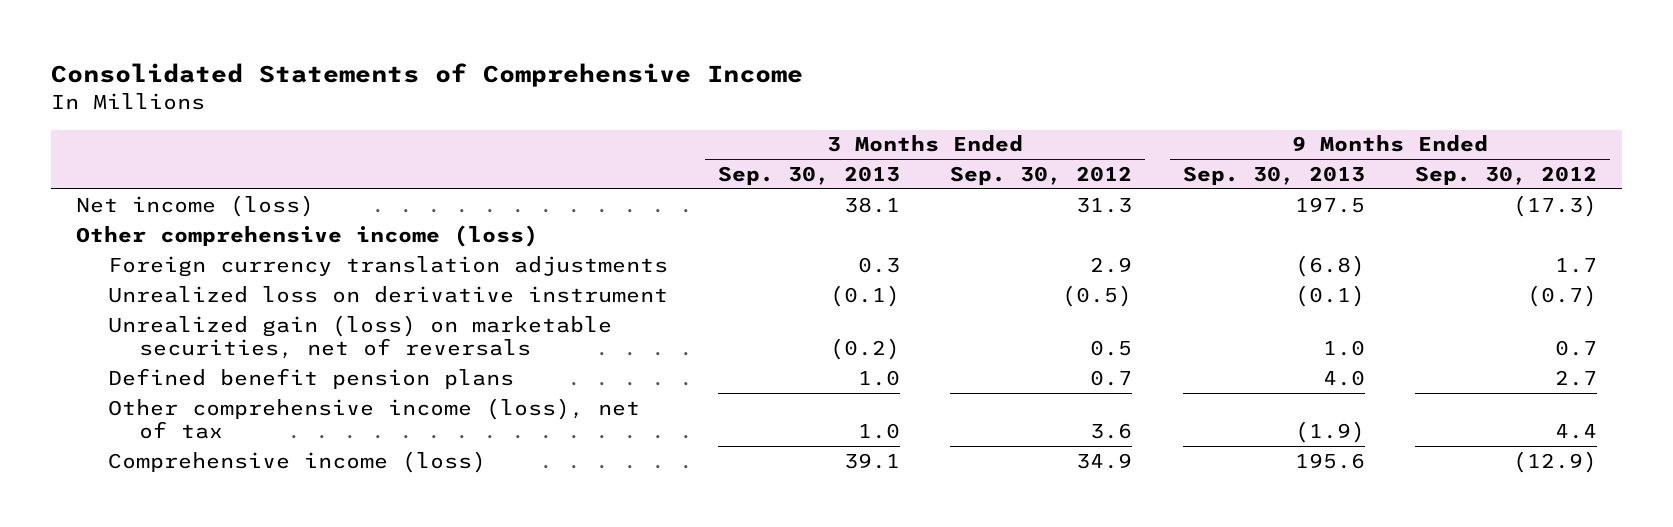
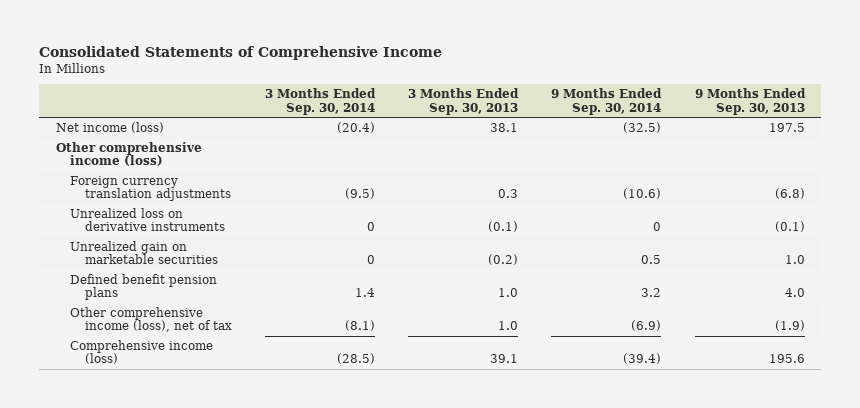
[950,166,1133,186] Sep. 30, 2012 -> none
[1414,166,1597,186] Sep. 30, 2012 -> none
none -> [264,88,376,115] 3 Months Ended Sep. 30, 2014
none -> [551,88,663,115] 9 Months Ended Sep. 30, 2014
[107,285,668,303] Unrealized loss on derivative instrument -> [70,208,225,232] Unrealized loss on derivative instruments
[107,314,612,360] Unrealized gain (loss) on marketable securities, net of reversals -> [70,241,218,265] Unrealized gain on marketable securities

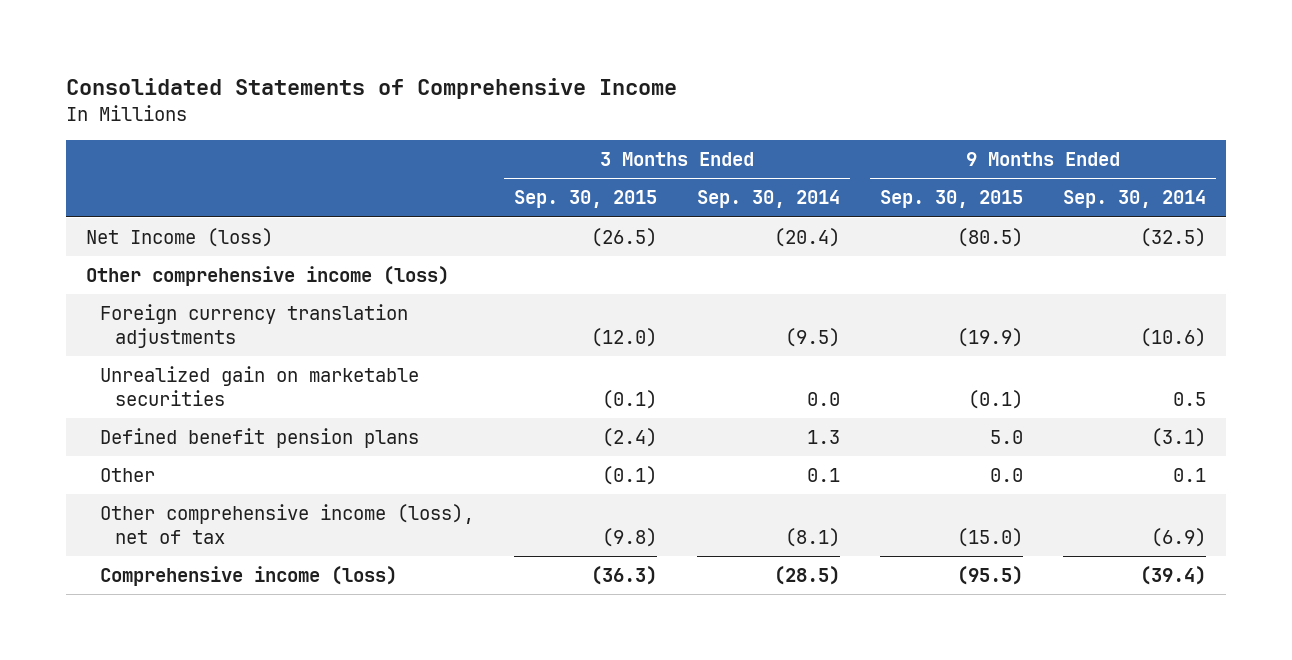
[408,88,520,115] 3 Months Ended Sep. 30, 2013 -> none
[694,88,806,115] 9 Months Ended Sep. 30, 2013 -> none
none -> [514,190,658,209] Sep. 30, 2015
none -> [879,190,1023,209] Sep. 30, 2015
[55,122,164,134] Net income (loss) -> [85,228,273,248] Net Income (loss)
[70,208,225,232] Unrealized loss on derivative instruments -> none
[366,255,375,265] 0 -> [807,391,841,406] 0.0
[354,288,375,298] 1.4 -> [807,430,841,445] 1.3
[641,288,662,298] 3.2 -> [1150,428,1206,448] (3.1)
none -> [100,468,156,483] Other

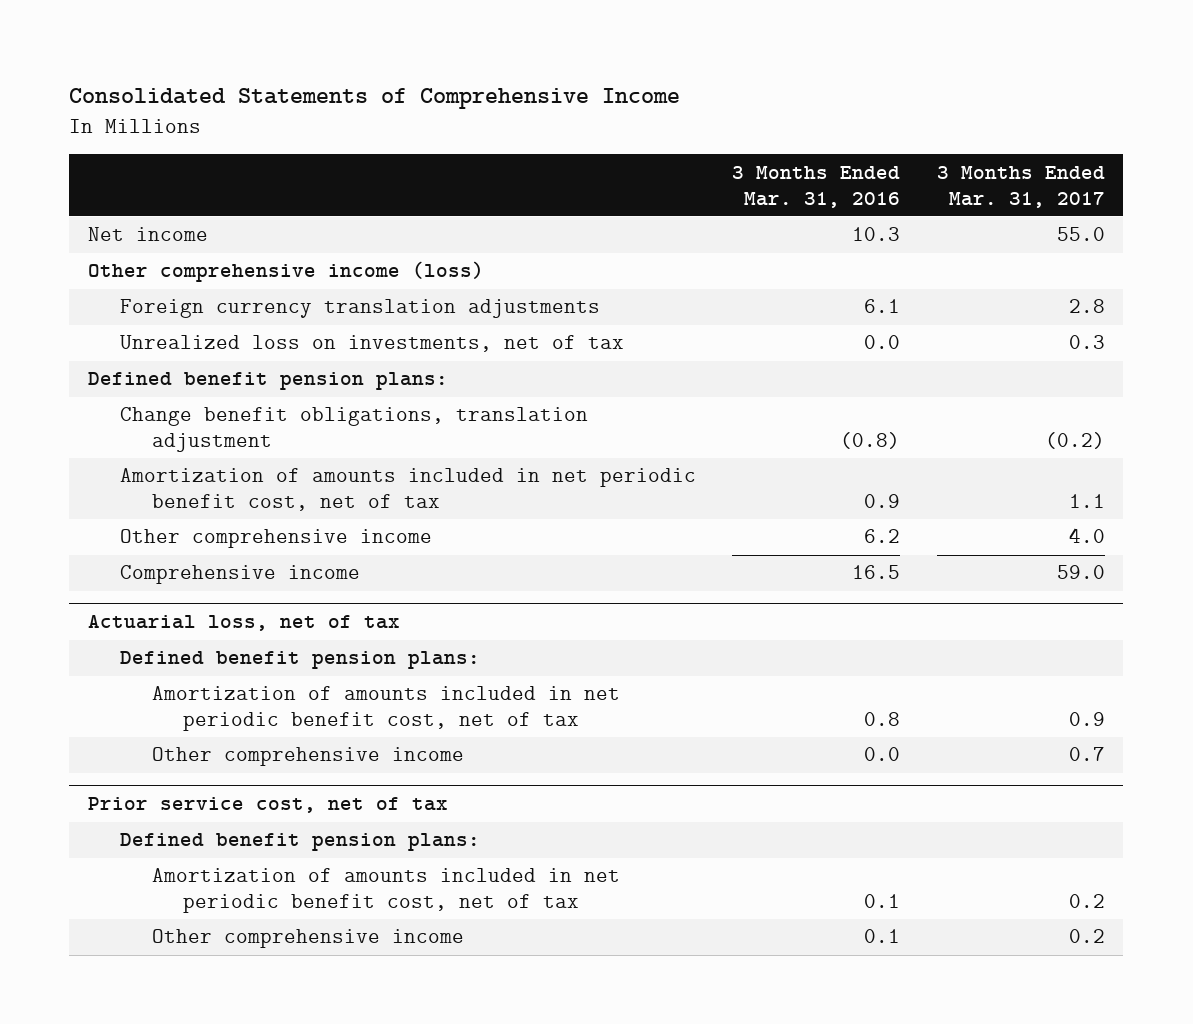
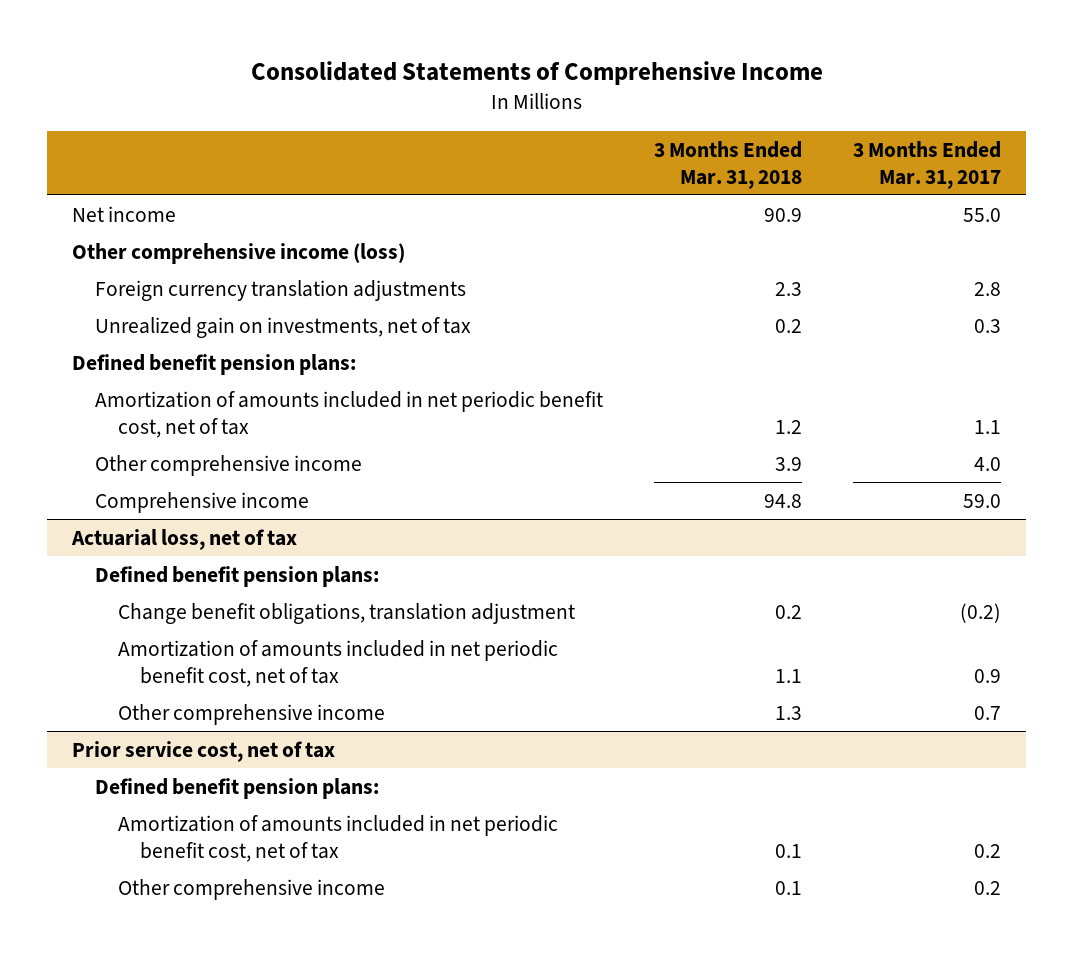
[732,165,901,208] 3 Months Ended Mar. 31, 2016 -> none
none -> [653,140,802,189] 3 Months Ended Mar. 31, 2018
[119,335,624,353] Unrealized loss on investments, net of tax -> [94,316,471,338] Unrealized gain on investments, net of tax
[119,407,588,453] Change benefit obligations, translation adjustment -> none
none -> [117,602,575,624] Change benefit obligations, translation adjustment

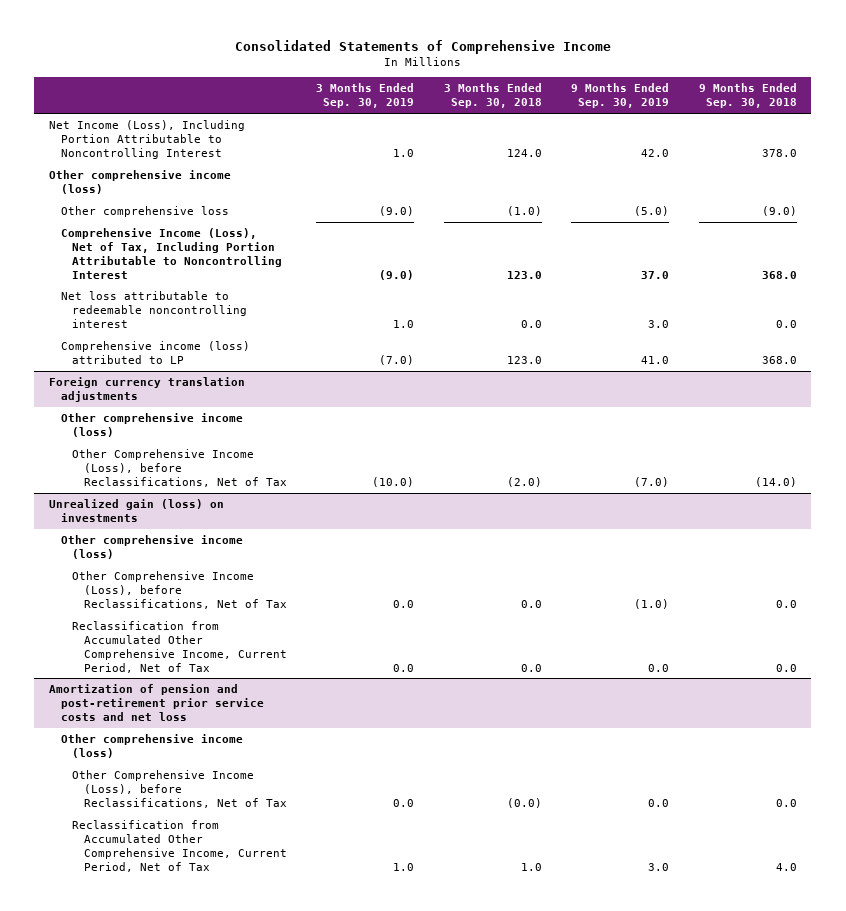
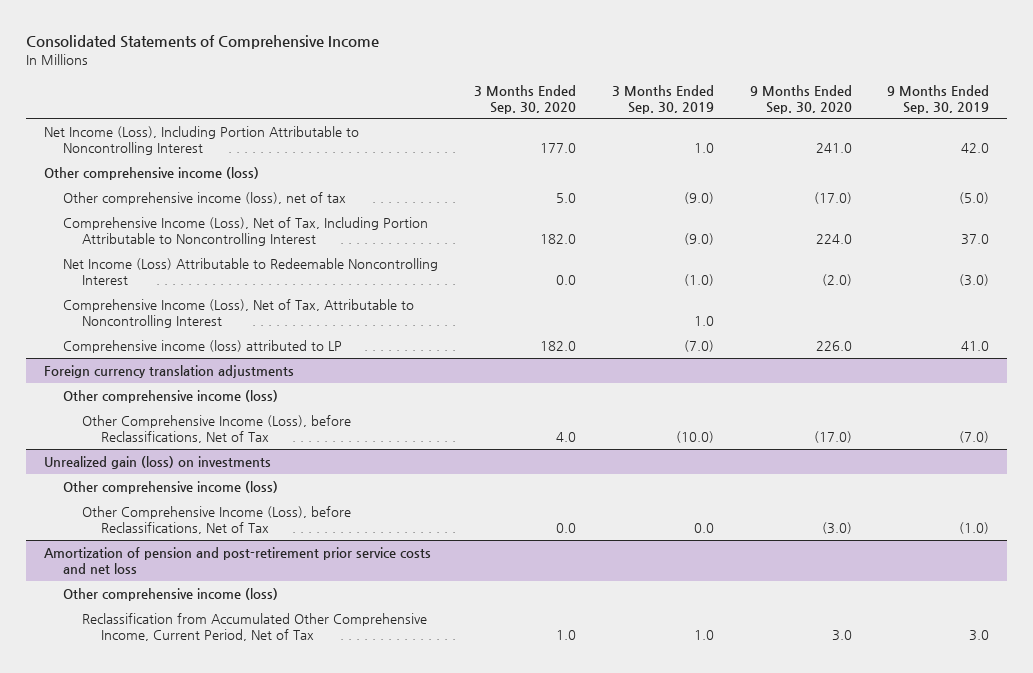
[443,83,542,109] 3 Months Ended Sep. 30, 2018 -> none
[698,83,797,109] 9 Months Ended Sep. 30, 2018 -> none
none -> [473,84,576,114] 3 Months Ended Sep. 30, 2020
none -> [749,84,852,114] 9 Months Ended Sep. 30, 2020
[60,205,229,217] Other comprehensive loss -> [62,192,346,206] Other comprehensive income (loss), net of tax
[60,290,248,328] Net loss attributable to redeemable noncontrolling interest -> [62,258,438,286] Net Income (Loss) Attributable to Redeemable Noncontrolling Interest
[393,319,415,328] 1.0 -> [683,274,714,287] (1.0)
[648,319,670,328] 3.0 -> [959,274,990,287] (3.0)
none -> [62,299,414,329] Comprehensive Income (Loss), Net of Tax, Attributable to Noncontrolling Interest
[72,620,287,673] Reclassification from Accumulated Other Comprehensive Income, Current Period, Net of Tax -> none
[72,769,287,808] Other Comprehensive Income (Loss), before Reclassifications, Net of Tax -> none

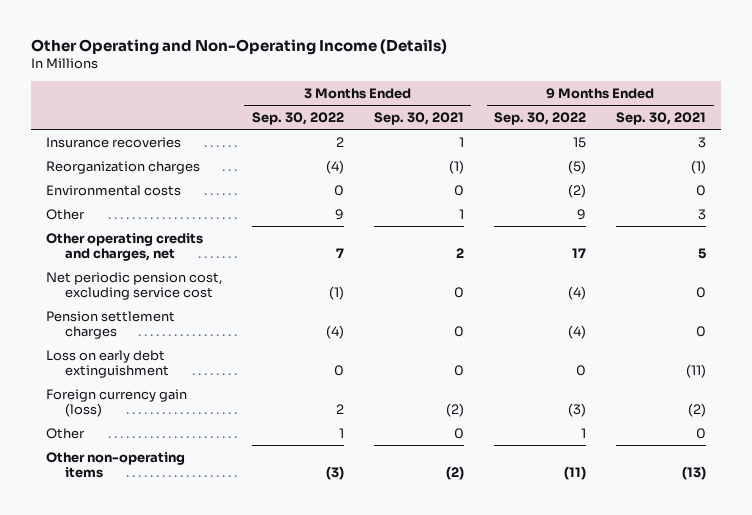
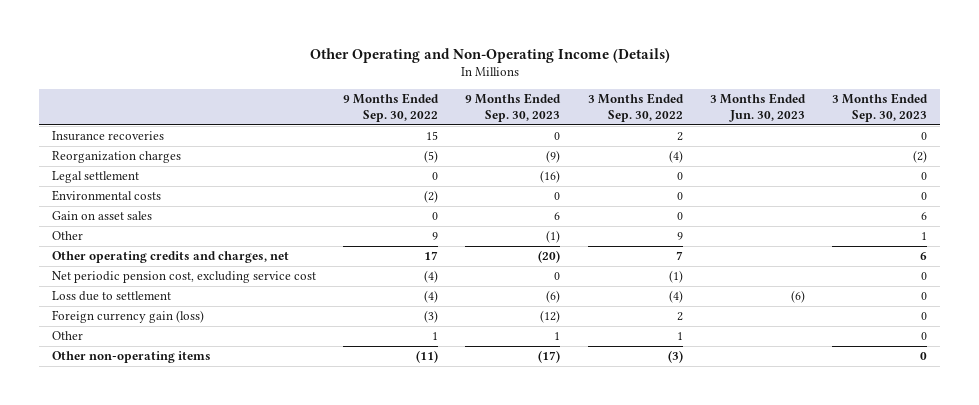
[373,111,464,125] Sep. 30, 2021 -> none
[616,111,707,125] Sep. 30, 2021 -> none
none -> [465,93,562,122] 9 Months Ended Sep. 30, 2023
none -> [709,93,806,122] 3 Months Ended Jun. 30, 2023
none -> [831,93,928,122] 3 Months Ended Sep. 30, 2023
none -> [52,170,140,183] Legal settlement
none -> [52,210,153,220] Gain on asset sales
[45,349,169,378] Loss on early debt extinguishment -> none
[45,310,175,339] Pension settlement charges -> [52,290,172,301] Loss due to settlement

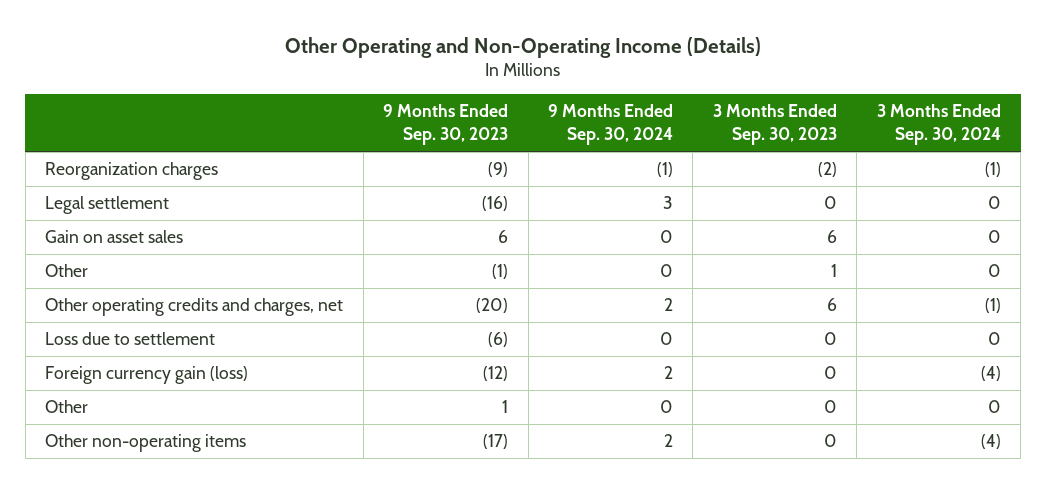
[343,93,440,122] 9 Months Ended Sep. 30, 2022 -> none
[587,93,684,122] 3 Months Ended Sep. 30, 2022 -> none
[709,93,806,122] 3 Months Ended Jun. 30, 2023 -> none
none -> [548,104,674,146] 9 Months Ended Sep. 30, 2024
none -> [876,104,1001,146] 3 Months Ended Sep. 30, 2024
[52,130,165,141] Insurance recoveries -> none
[52,189,162,201] Environmental costs -> none
[52,270,317,283] Net periodic pension cost, excluding service cost -> none

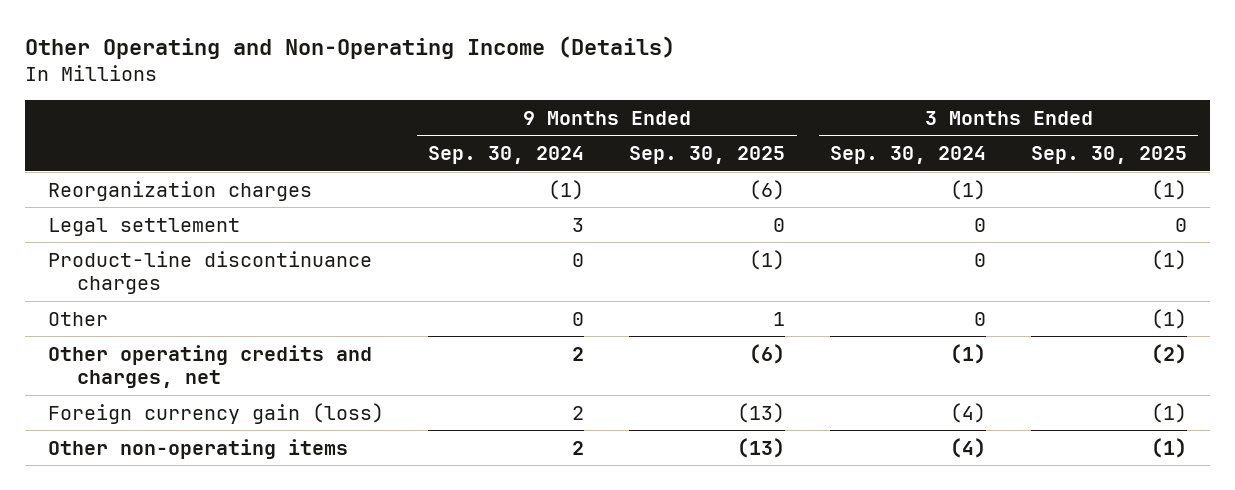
[383,104,509,146] 9 Months Ended Sep. 30, 2023 -> none
[712,104,837,146] 3 Months Ended Sep. 30, 2023 -> none
none -> [629,146,786,165] Sep. 30, 2025
none -> [1031,146,1188,165] Sep. 30, 2025
[45,230,184,244] Gain on asset sales -> none
none -> [47,250,372,295] Product-line discontinuance charges
[45,332,216,346] Loss due to settlement -> none
[45,400,89,414] Other -> none

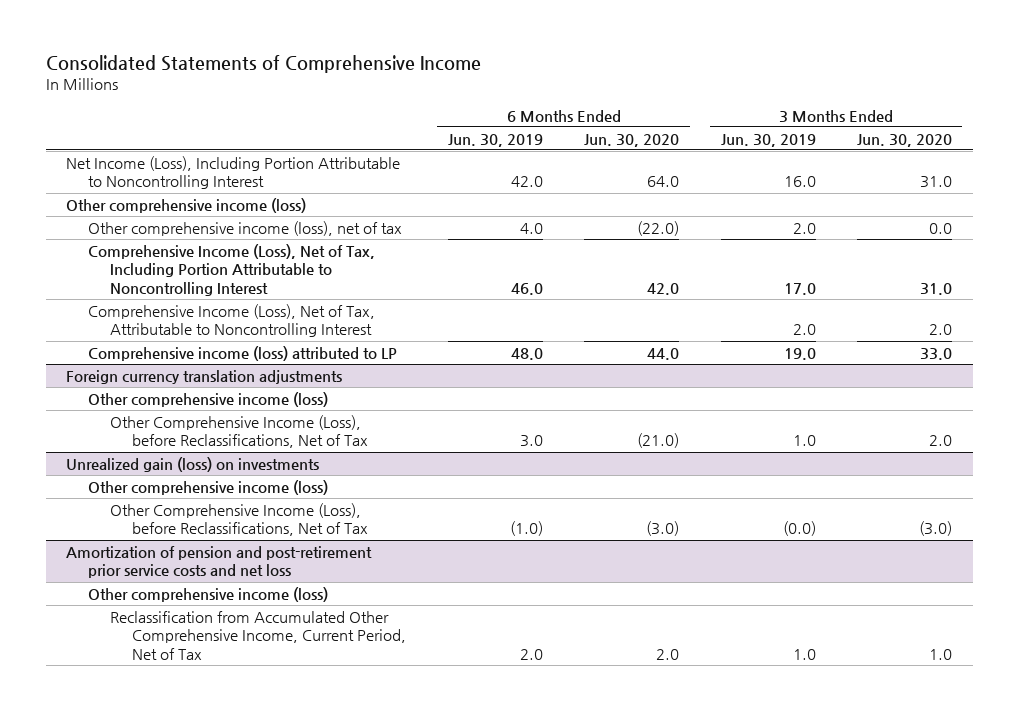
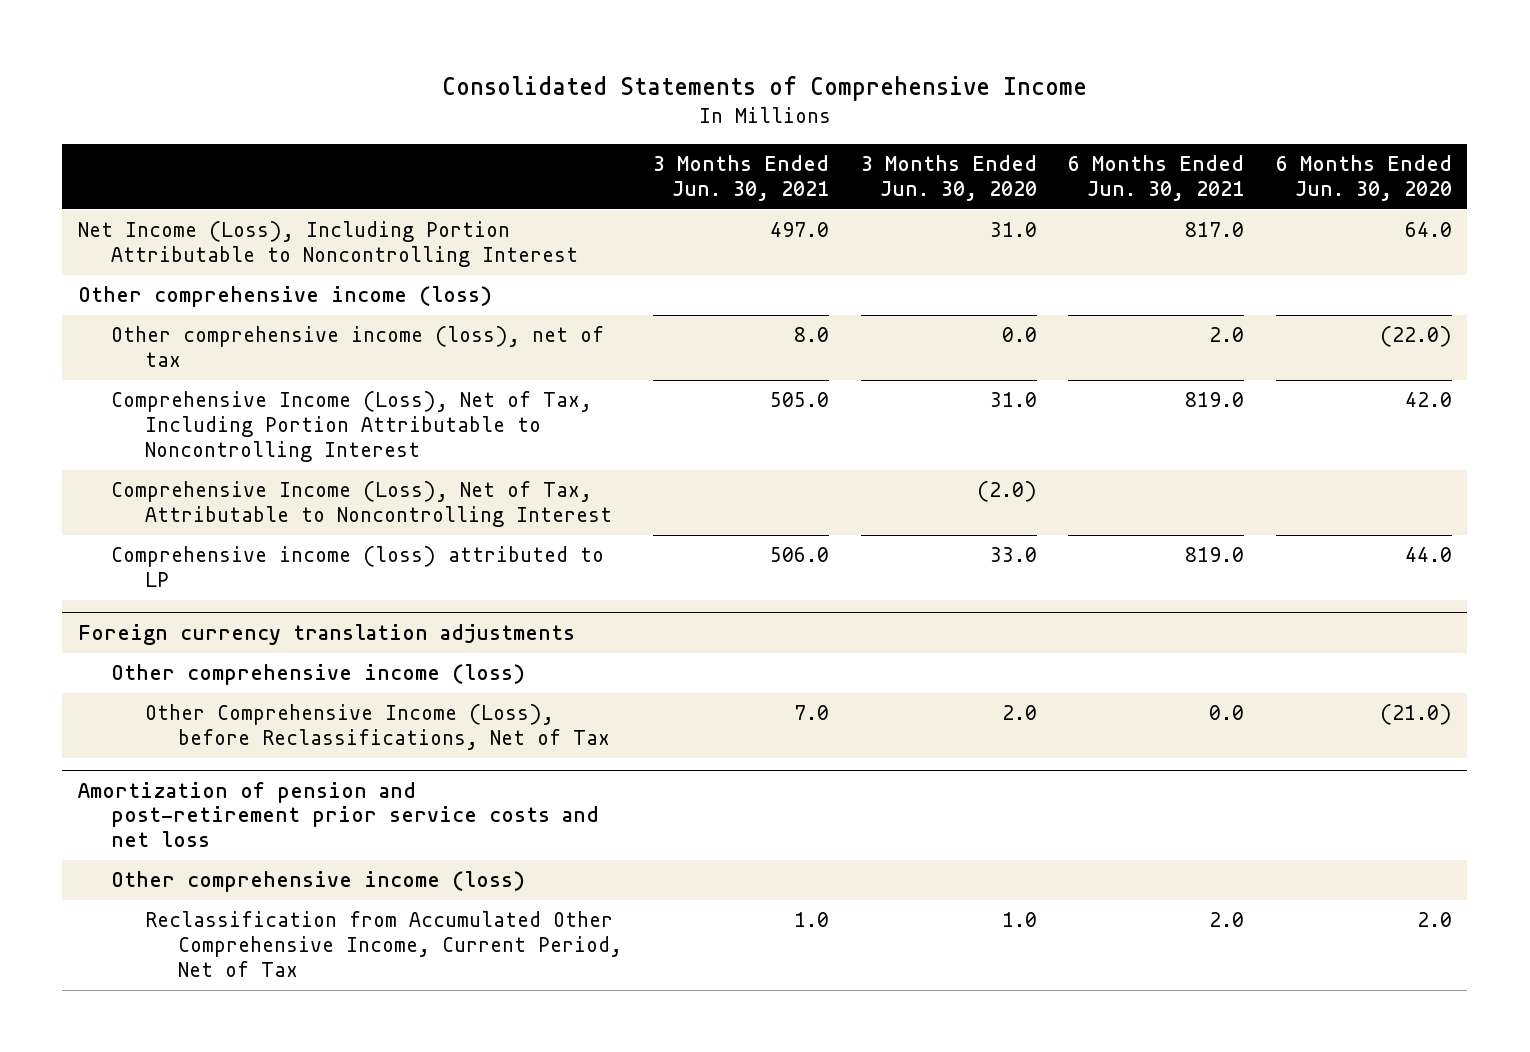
[447,133,543,147] Jun. 30, 2019 -> none
[720,133,816,147] Jun. 30, 2019 -> none
none -> [653,155,830,201] 3 Months Ended Jun. 30, 2021
none -> [1068,155,1245,201] 6 Months Ended Jun. 30, 2021
[929,324,953,336] 2.0 -> [976,481,1037,503] (2.0)
[66,456,320,472] Unrealized gain (loss) on investments -> none
[88,479,329,495] Other comprehensive income (loss) -> none
[110,502,369,537] Other Comprehensive Income (Loss), before Reclassifications, Net of Tax -> none

